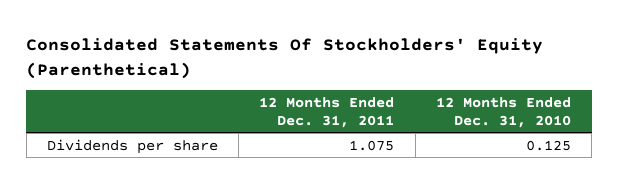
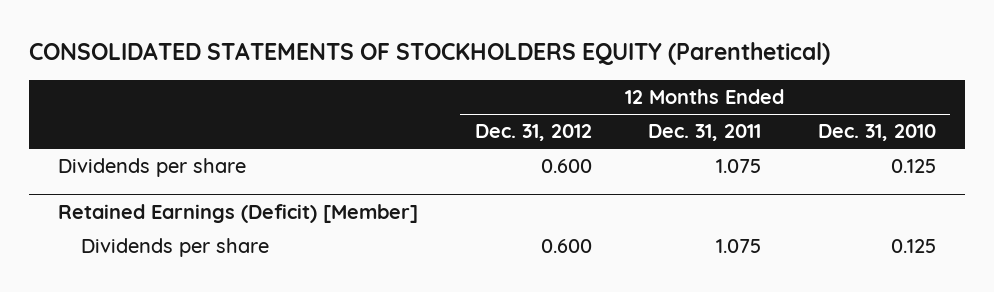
[26,38,544,79] Consolidated Statements Of Stockholders' Equity (Parenthetical) -> [29,42,831,66] CONSOLIDATED STATEMENTS OF STOCKHOLDERS EQUITY (Parenthetical)
none -> [474,124,592,142] Dec. 31, 2012
none -> [57,204,418,224] Retained Earnings (Deficit) [Member]
none -> [80,238,269,258] Dividends per share

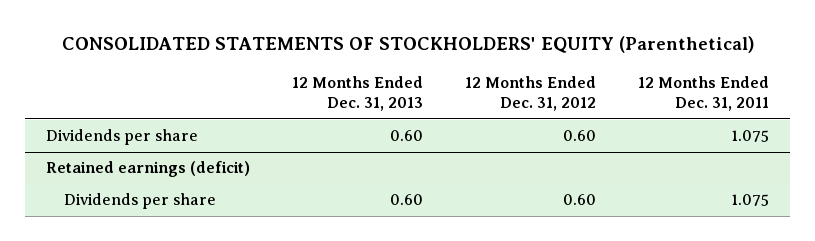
[29,42,831,66] CONSOLIDATED STATEMENTS OF STOCKHOLDERS EQUITY (Parenthetical) -> [61,35,755,53] CONSOLIDATED STATEMENTS OF STOCKHOLDERS' EQUITY (Parenthetical)
[818,124,937,142] Dec. 31, 2010 -> none
none -> [292,75,424,112] 12 Months Ended Dec. 31, 2013
[540,159,592,174] 0.600 -> [563,130,597,142] 0.60
[57,204,418,224] Retained Earnings (Deficit) [Member] -> [46,161,251,178] Retained earnings (deficit)
[540,239,592,254] 0.600 -> [563,194,597,206] 0.60

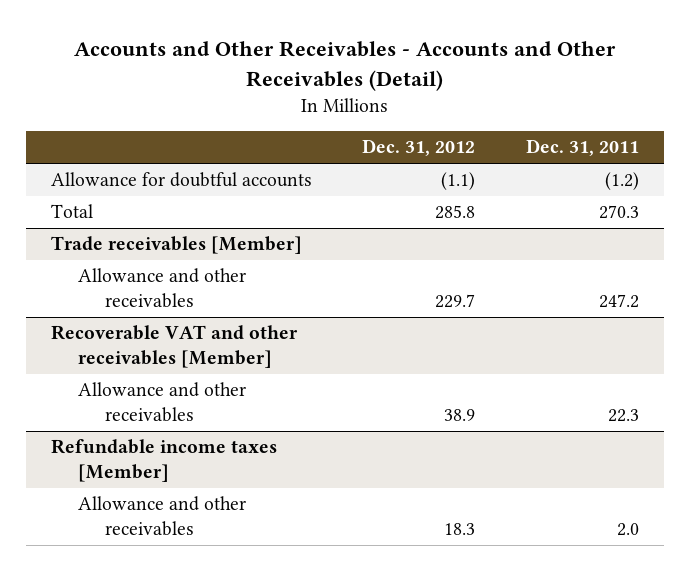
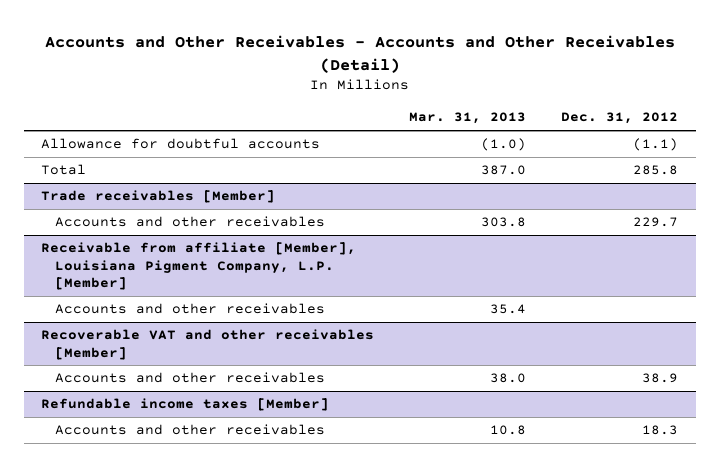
[525,139,639,157] Dec. 31, 2011 -> none
none -> [409,112,527,125] Mar. 31, 2013
[78,268,247,308] Allowance and other receivables -> [54,216,325,228] Accounts and other receivables
none -> [41,242,357,290] Receivable from affiliate [Member], Louisiana Pigment Company, L.P. [Member]
none -> [54,303,325,315] Accounts and other receivables
[78,382,247,422] Allowance and other receivables -> [54,372,325,384] Accounts and other receivables
[78,496,247,536] Allowance and other receivables -> [54,424,325,436] Accounts and other receivables

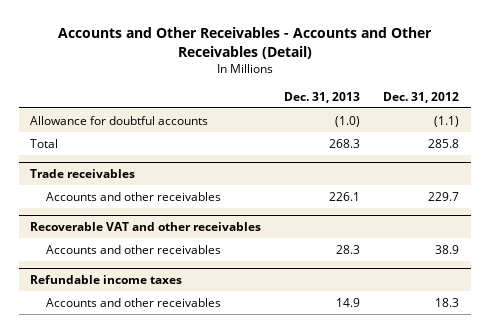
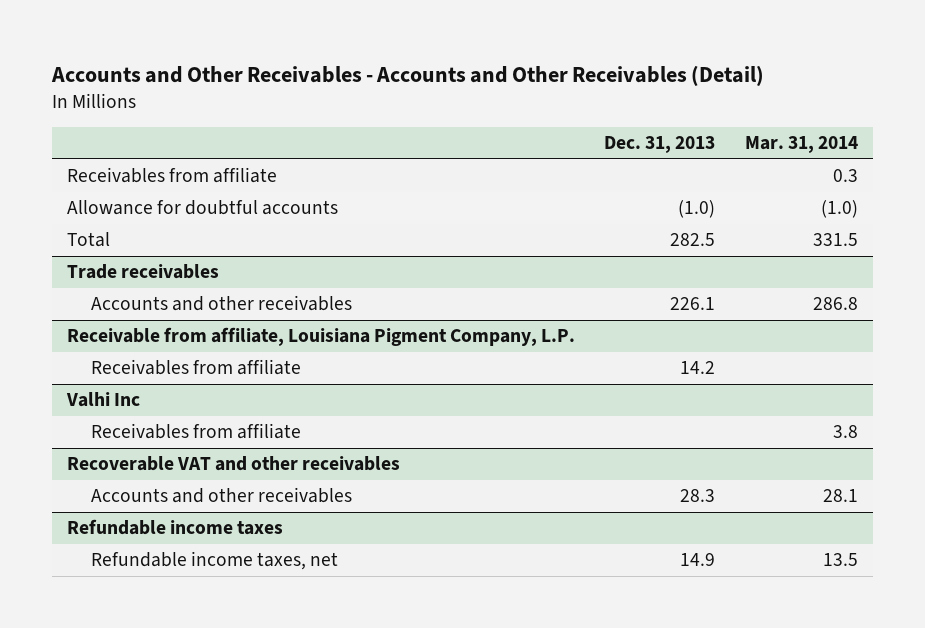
[383,91,460,103] Dec. 31, 2012 -> none
none -> [745,136,859,154] Mar. 31, 2014
none -> [66,167,277,184] Receivables from affiliate
[329,138,361,148] 268.3 -> [670,233,716,247] 282.5
none -> [66,327,575,347] Receivable from affiliate, Louisiana Pigment Company, L.P.
none -> [91,359,302,376] Receivables from affiliate
none -> [65,392,140,408] Valhi Inc
none -> [91,423,302,440] Receivables from affiliate
[45,297,221,307] Accounts and other receivables -> [91,551,339,571] Refundable income taxes, net

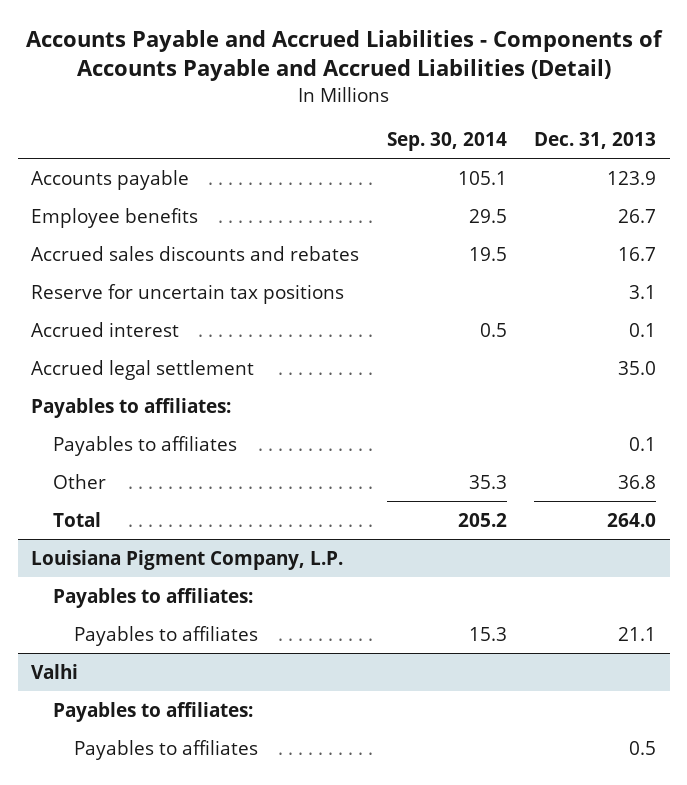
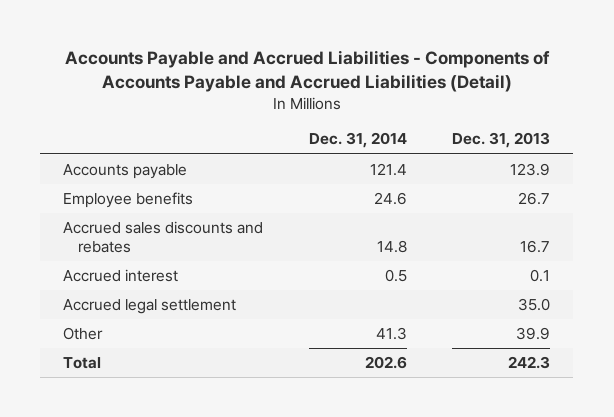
[386,132,507,152] Sep. 30, 2014 -> none
none -> [308,132,407,149] Dec. 31, 2014
[31,283,345,304] Reserve for uncertain tax positions -> none
[31,397,232,418] Payables to affiliates: -> none
[52,435,237,456] Payables to affiliates -> none
[31,549,344,570] Louisiana Pigment Company, L.P. -> none
[52,587,253,608] Payables to affiliates: -> none
[74,625,259,646] Payables to affiliates -> none
[31,663,79,679] Valhi -> none
[52,701,253,722] Payables to affiliates: -> none
[74,739,259,760] Payables to affiliates -> none
[617,474,656,489] 36.8 -> [516,327,551,341] 39.9
[606,512,656,527] 264.0 -> [508,356,551,370] 242.3

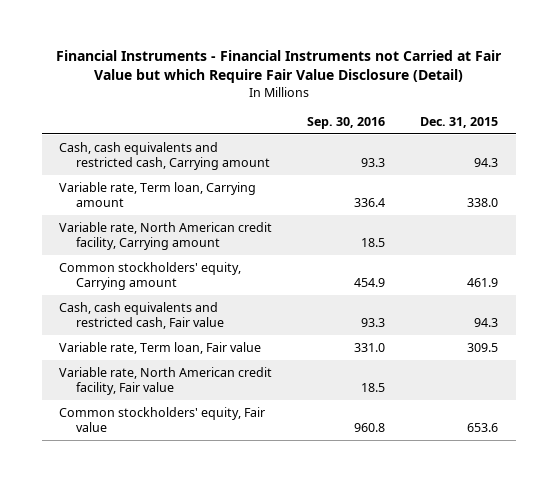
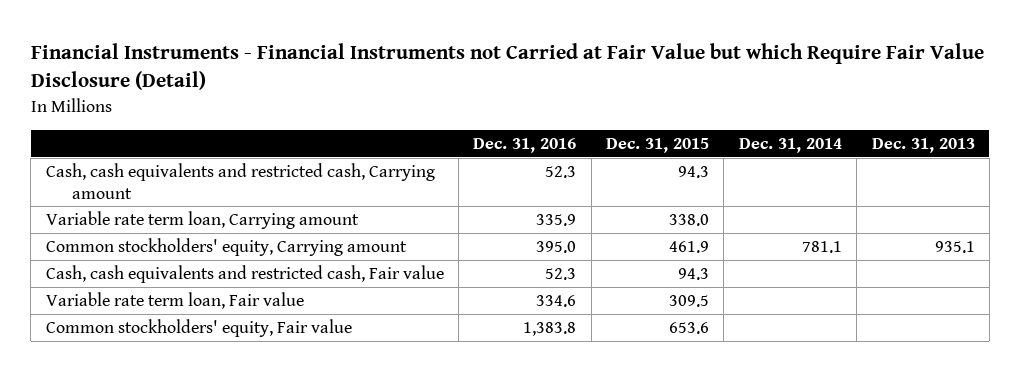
[307,116,386,129] Sep. 30, 2016 -> none
none -> [473,137,577,153] Dec. 31, 2016
none -> [738,137,842,153] Dec. 31, 2014
none -> [871,137,975,153] Dec. 31, 2013
[59,221,273,250] Variable rate, North American credit facility, Carrying amount -> none
[59,181,257,207] Variable rate, Term loan, Carrying amount -> [45,211,359,230] Variable rate term loan, Carrying amount
[59,366,273,395] Variable rate, North American credit facility, Fair value -> none
[59,341,262,354] Variable rate, Term loan, Fair value -> [45,292,304,310] Variable rate term loan, Fair value

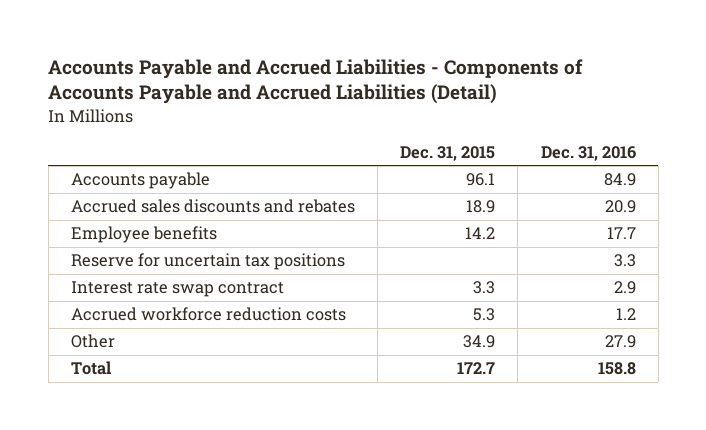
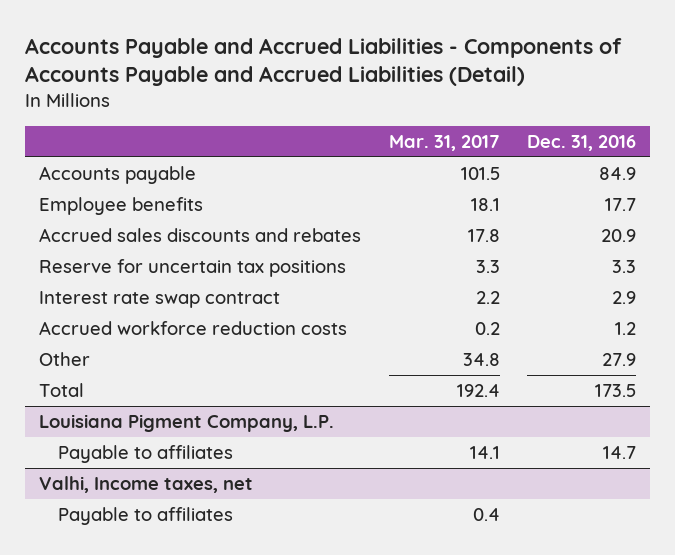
[400,145,496,161] Dec. 31, 2015 -> none
none -> [388,134,500,151] Mar. 31, 2017
[70,199,355,214] Accrued sales discounts and rebates -> [38,228,361,243] Accrued sales discounts and rebates
[597,362,636,376] 158.8 -> [595,384,637,398] 173.5
none -> [38,414,334,433] Louisiana Pigment Company, L.P.
none -> [57,445,233,464] Payable to affiliates
none -> [38,476,253,494] Valhi, Income taxes, net
none -> [57,507,233,526] Payable to affiliates

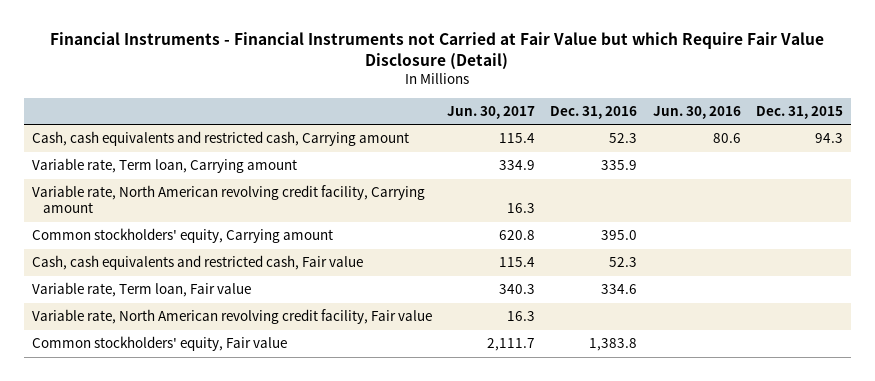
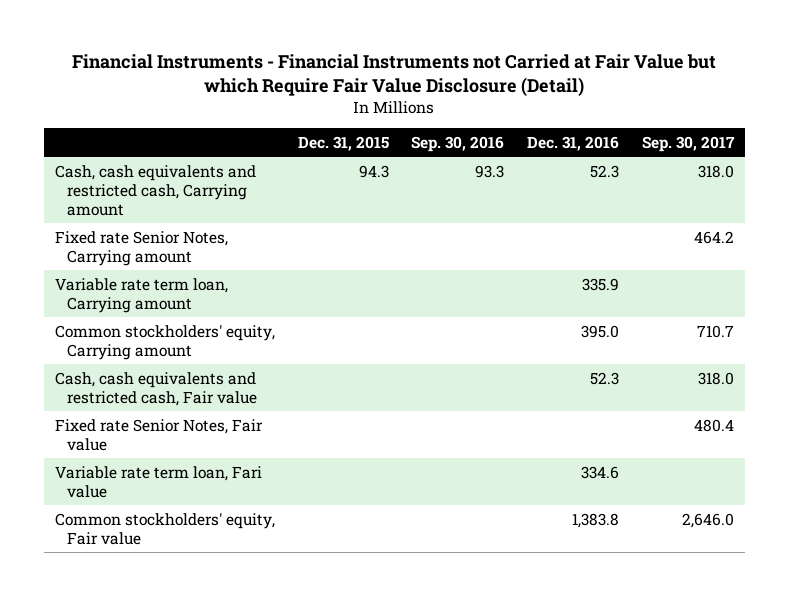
[447,105,536,119] Jun. 30, 2017 -> none
[652,105,741,119] Jun. 30, 2016 -> none
none -> [411,135,505,152] Sep. 30, 2016
none -> [641,135,735,152] Sep. 30, 2017
[31,185,425,214] Variable rate, North American revolving credit facility, Carrying amount -> none
none -> [54,230,228,266] Fixed rate Senior Notes, Carrying amount
[31,158,297,174] Variable rate, Term loan, Carrying amount -> [54,277,228,313] Variable rate term loan, Carrying amount
[31,309,432,325] Variable rate, North American revolving credit facility, Fair value -> none
none -> [54,418,263,451] Fixed rate Senior Notes, Fair value
[31,282,251,298] Variable rate, Term loan, Fair value -> [54,465,262,498] Variable rate term loan, Fari value

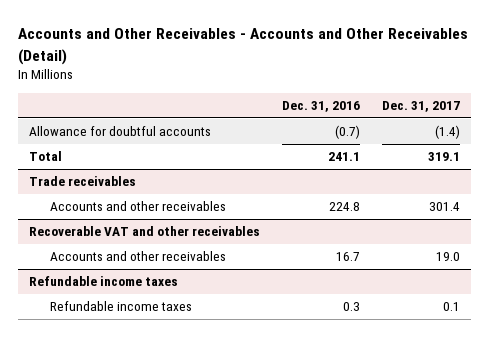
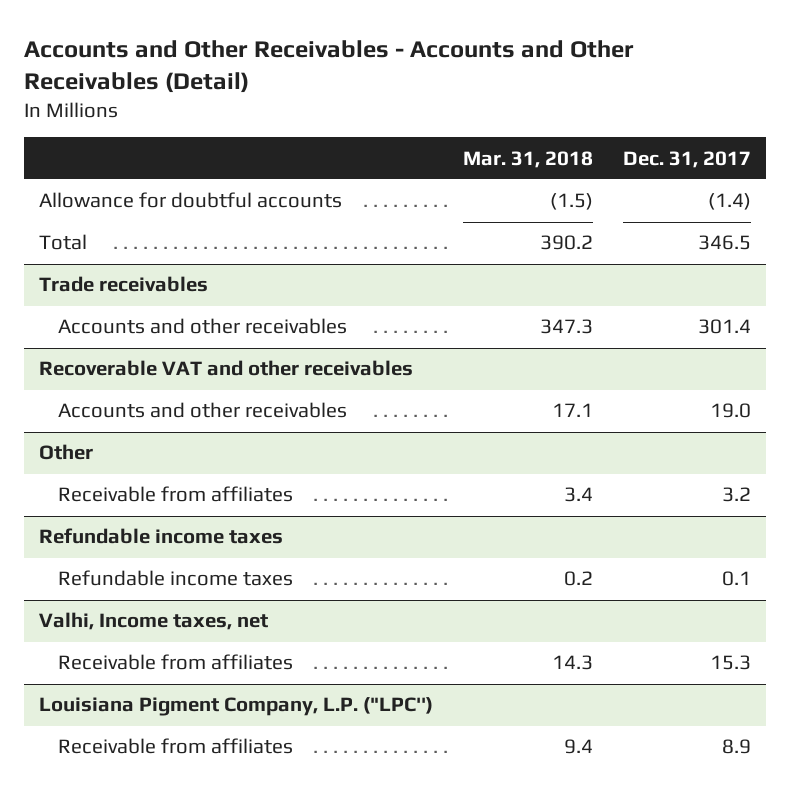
[282,101,361,113] Dec. 31, 2016 -> none
none -> [463,150,594,168] Mar. 31, 2018
[428,152,461,162] 319.1 -> [698,235,752,251] 346.5
none -> [39,444,94,461] Other
none -> [57,486,293,503] Receivable from affiliates
none -> [39,612,269,631] Valhi, Income taxes, net
none -> [57,654,293,671] Receivable from affiliates
none -> [39,697,434,717] Louisiana Pigment Company, L.P. ("LPC'')
none -> [57,738,293,755] Receivable from affiliates

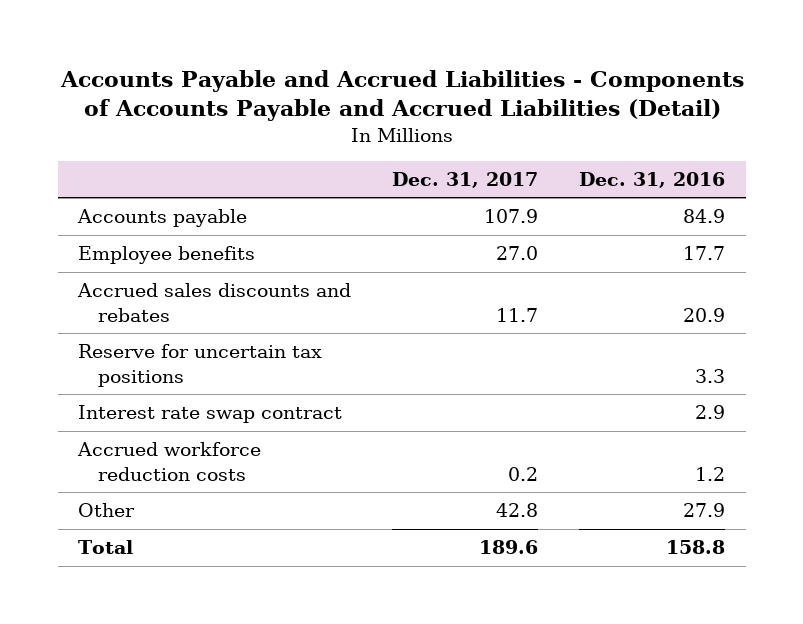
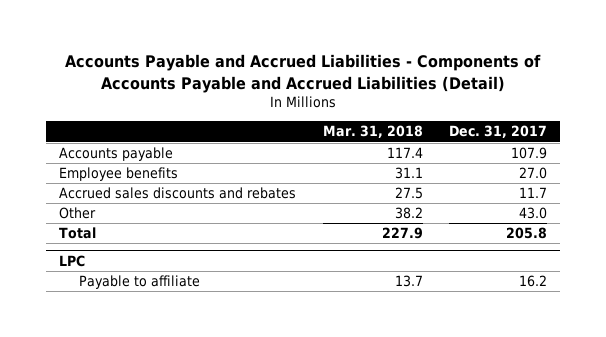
[579,171,726,188] Dec. 31, 2016 -> none
none -> [322,125,423,139] Mar. 31, 2018
[78,344,323,387] Reserve for uncertain tax positions -> none
[78,405,343,424] Interest rate swap contract -> none
[77,442,262,481] Accrued workforce reduction costs -> none
[496,503,539,518] 42.8 -> [518,207,547,220] 43.0
[479,540,539,555] 189.6 -> [505,227,547,240] 205.8
none -> [59,255,86,268] LPC
none -> [79,275,201,290] Payable to affiliate

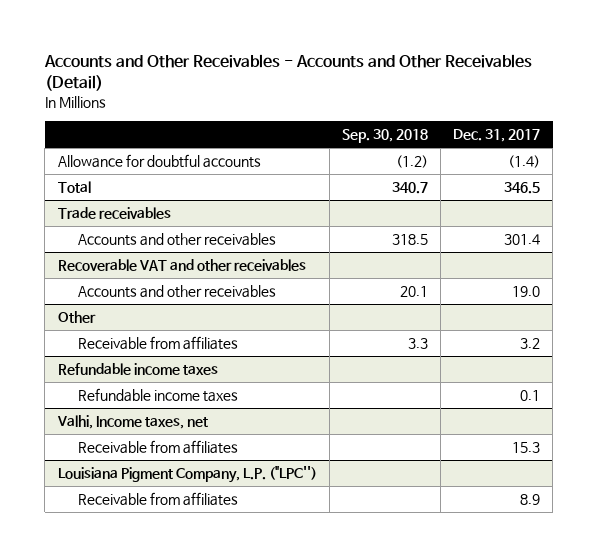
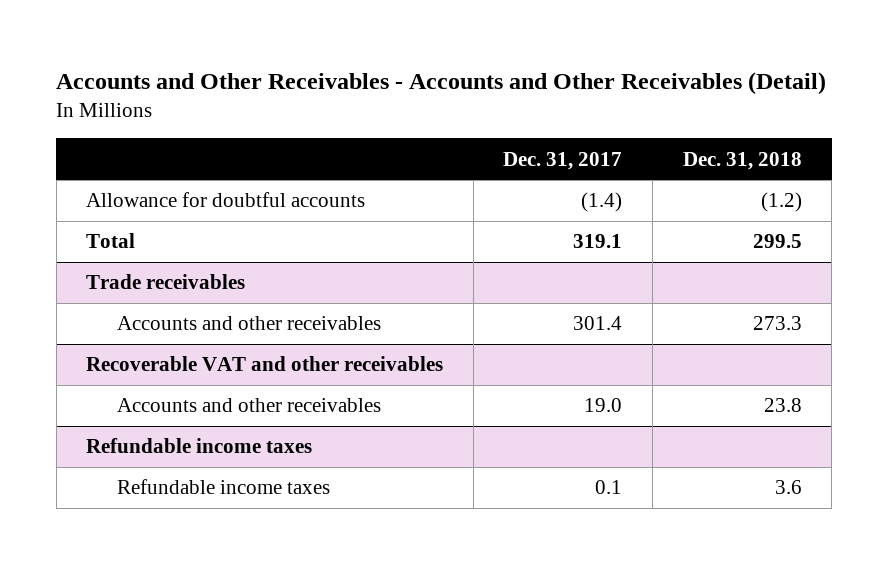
[341,129,428,144] Sep. 30, 2018 -> none
none -> [682,151,802,170] Dec. 31, 2018
[504,182,541,195] 346.5 -> [573,234,623,249] 319.1
[57,311,96,324] Other -> none
[78,336,239,351] Receivable from affiliates -> none
[56,415,208,430] Valhi, Income taxes, net -> none
[78,440,239,455] Receivable from affiliates -> none
[57,466,317,484] Louisiana Pigment Company, L.P. ("LPC'') -> none
[78,492,239,507] Receivable from affiliates -> none

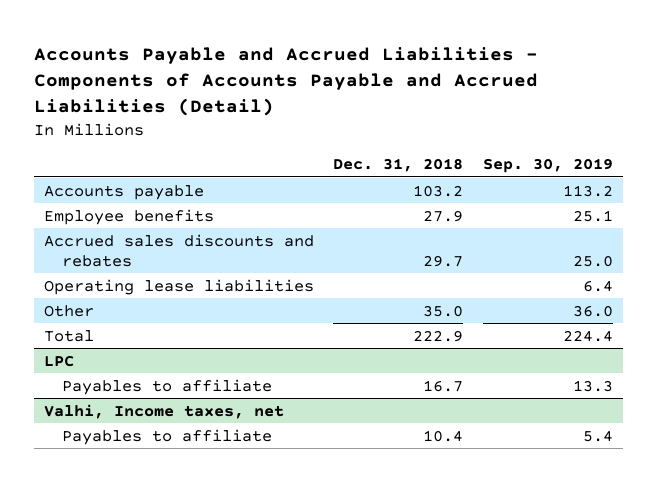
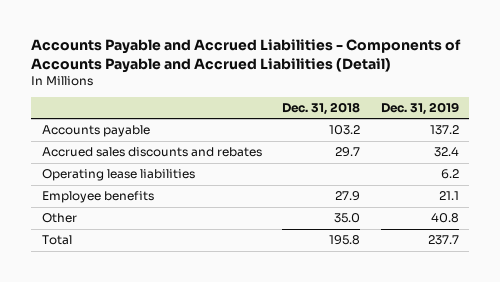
[482,158,613,174] Sep. 30, 2019 -> none
none -> [380,101,459,115] Dec. 31, 2019
[43,208,214,225] Employee benefits -> [41,191,154,204] Employee benefits
[43,354,74,367] LPC -> none
[62,378,273,395] Payables to affiliate -> none
[43,403,284,419] Valhi, Income taxes, net -> none
[62,428,273,445] Payables to affiliate -> none
[413,329,464,342] 222.9 -> [329,235,361,246] 195.8

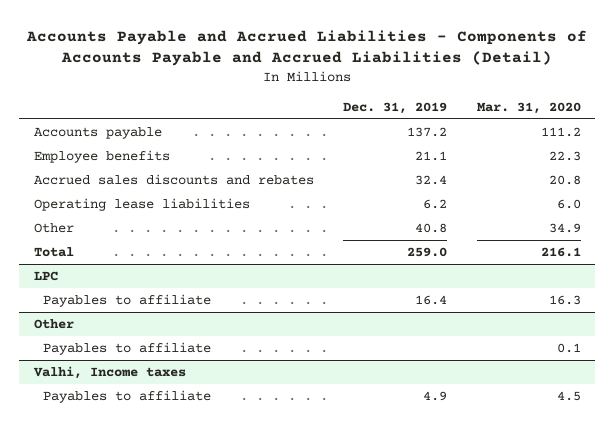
[282,101,361,115] Dec. 31, 2018 -> none
none -> [476,101,581,114] Mar. 31, 2020
[41,191,154,204] Employee benefits -> [33,149,170,163] Employee benefits
[427,235,459,246] 237.7 -> [407,246,448,257] 259.0
none -> [33,270,58,281] LPC
none -> [43,293,212,307] Payables to affiliate
none -> [33,318,74,329] Other
none -> [43,341,212,355] Payables to affiliate
none -> [32,365,186,379] Valhi, Income taxes
none -> [43,389,212,403] Payables to affiliate

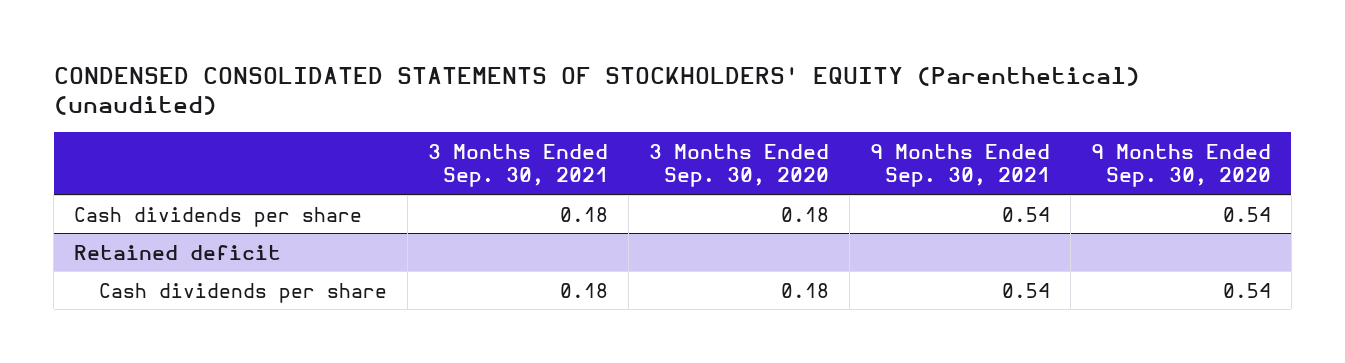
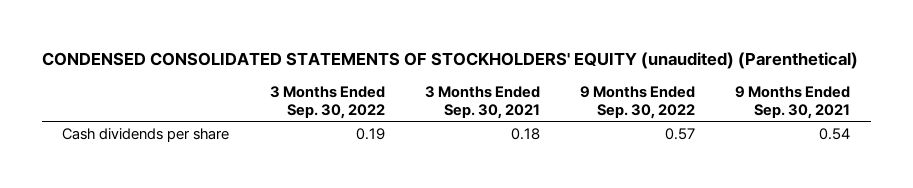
[53,66,1140,116] CONDENSED CONSOLIDATED STATEMENTS OF STOCKHOLDERS' EQUITY (Parenthetical) (unaudited) -> [42,52,859,70] CONDENSED CONSOLIDATED STATEMENTS OF STOCKHOLDERS' EQUITY (unaudited) (Parenthetical)
[649,143,830,188] 3 Months Ended Sep. 30, 2020 -> none
[1091,143,1272,188] 9 Months Ended Sep. 30, 2020 -> none
none -> [269,86,385,119] 3 Months Ended Sep. 30, 2022
none -> [580,86,696,119] 9 Months Ended Sep. 30, 2022
[74,244,282,260] Retained deficit -> none
[99,282,388,303] Cash dividends per share -> none

